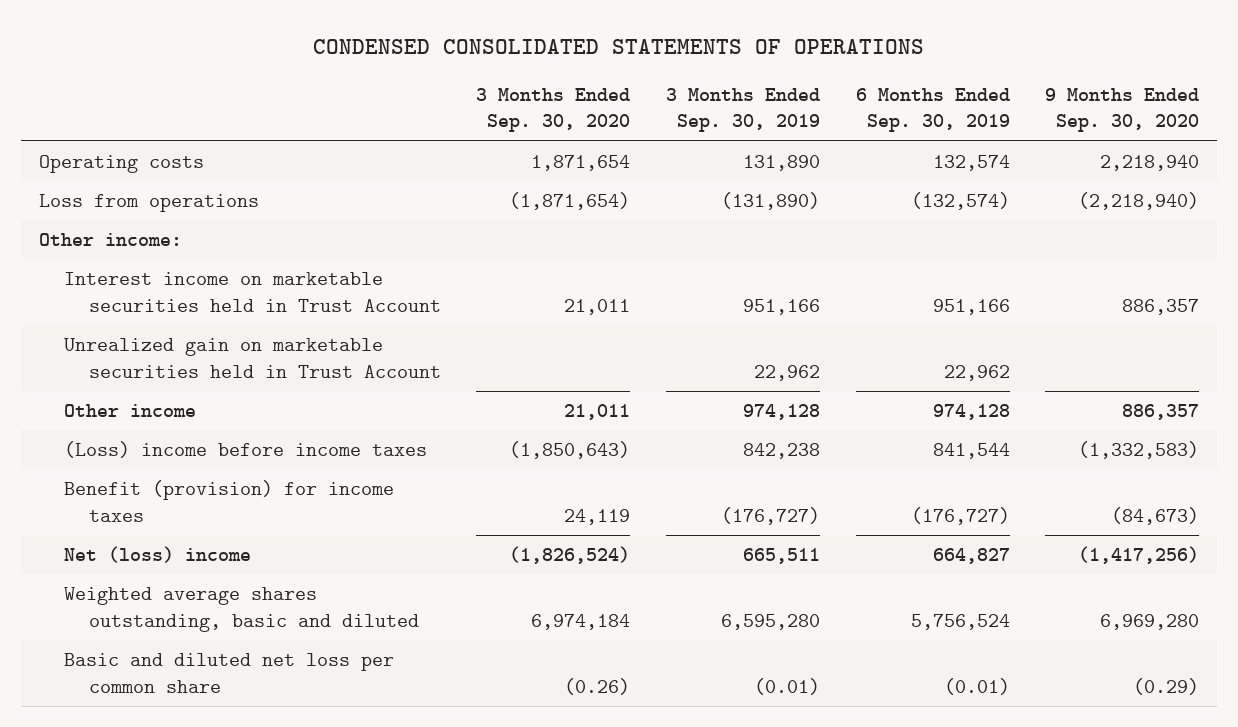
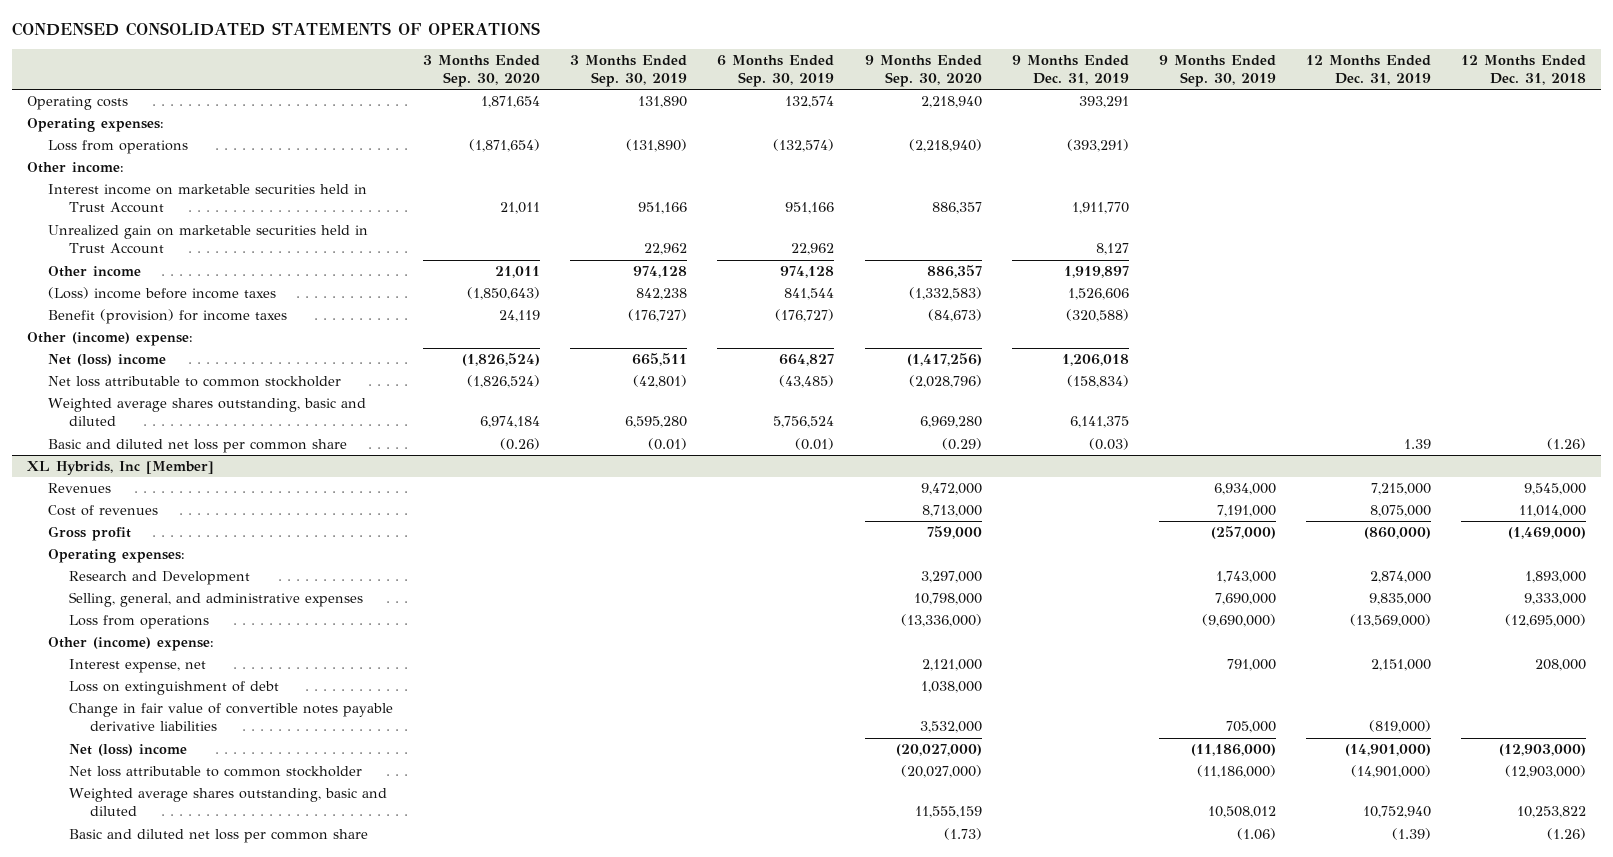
none -> [1011,54,1129,86] 9 Months Ended Dec. 31, 2019
none -> [1158,54,1276,88] 9 Months Ended Sep. 30, 2019
none -> [1305,54,1431,86] 12 Months Ended Dec. 31, 2019
none -> [1460,54,1586,86] 12 Months Ended Dec. 31, 2018
none -> [27,118,165,133] Operating expenses:
none -> [27,332,194,347] Other (income) expense:
none -> [48,376,342,388] Net loss attributable to common stockholder
none -> [27,461,215,476] XL Hybrids, Inc [Member]
none -> [48,483,112,494] Revenues
none -> [48,505,159,517] Cost of revenues
none -> [48,526,132,542] Gross profit
none -> [48,549,186,564] Operating expenses:
none -> [69,571,251,586] Research and Development
none -> [69,592,364,608] Selling, general, and administrative expenses
none -> [69,615,210,630] Loss from operations
none -> [48,637,215,652] Other (income) expense:
none -> [69,659,207,674] Interest expense, net
none -> [69,681,280,696] Loss on extinguishment of debt
none -> [69,703,394,732] Change in fair value of convertible notes payable derivative liabilities
none -> [69,744,188,757] Net (loss) income
none -> [69,766,363,778] Net loss attributable to common stockholder
none -> [69,788,388,817] Weighted average shares outstanding, basic and diluted
none -> [69,829,369,844] Basic and diluted net loss per common share

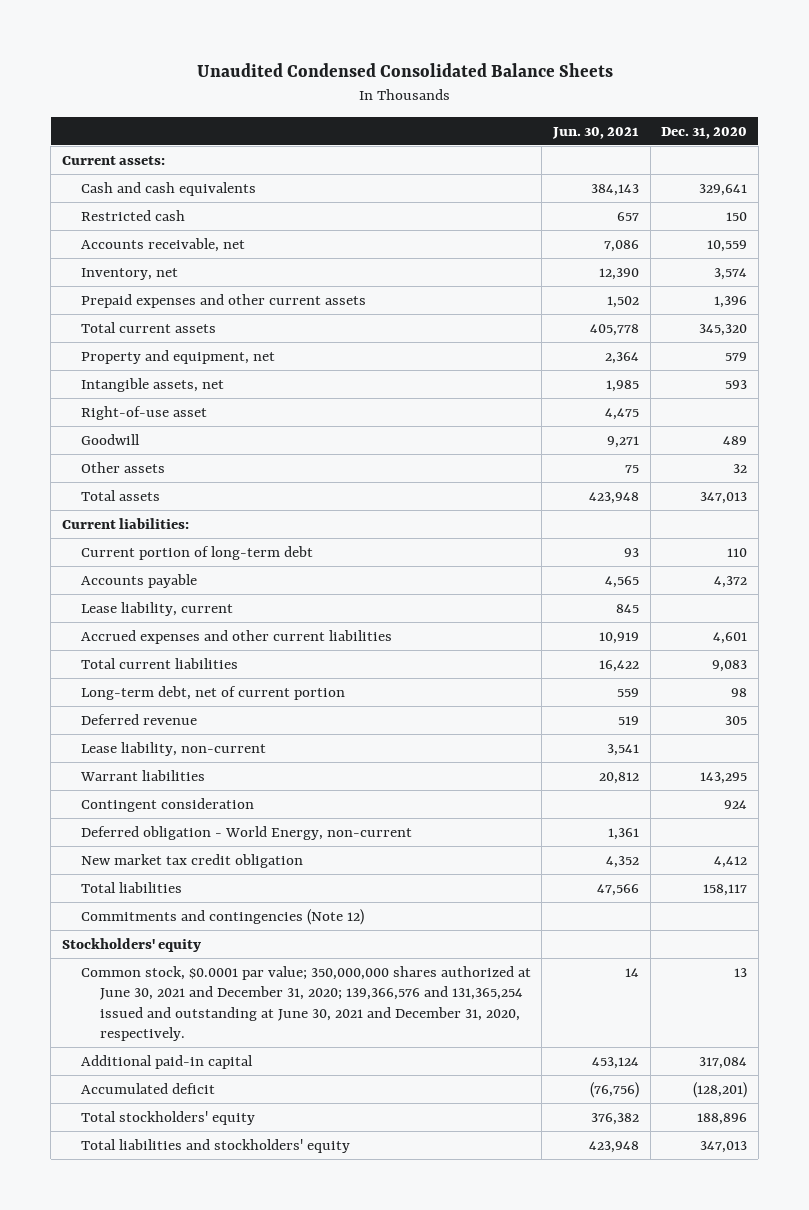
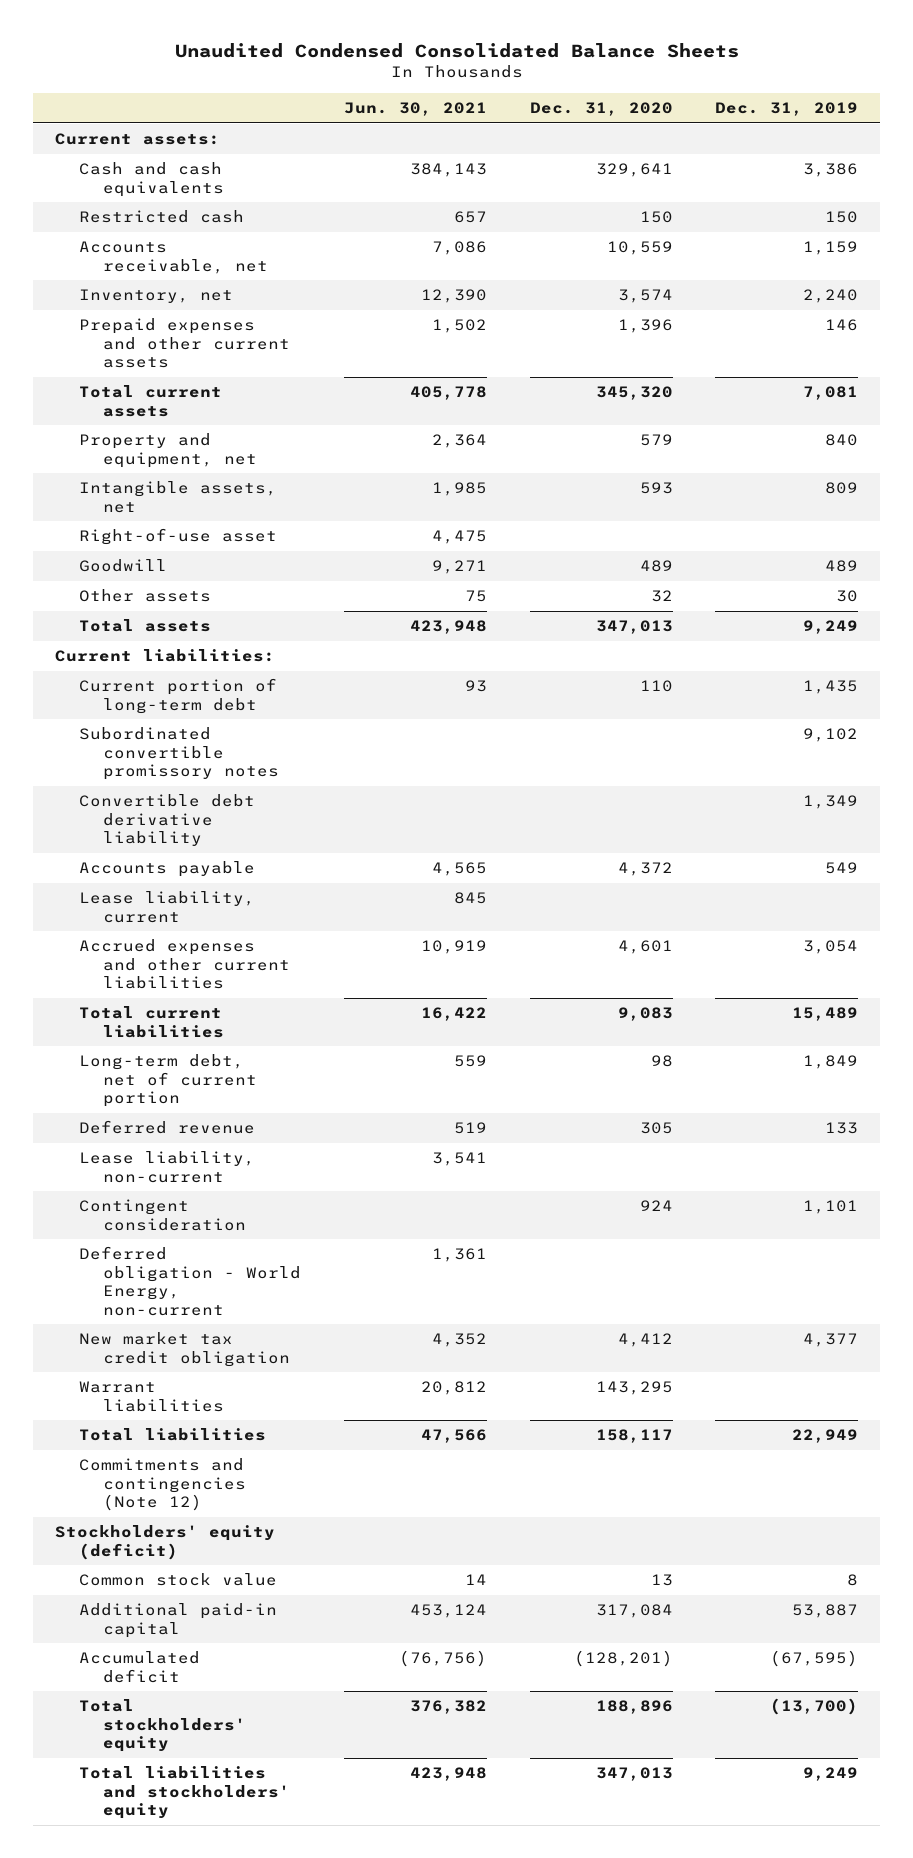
none -> [715,101,859,116] Dec. 31, 2019
none -> [78,727,279,781] Subordinated convertible promissory notes
none -> [78,794,255,847] Convertible debt derivative liability
[79,769,205,781] Warrant liabilities -> [78,1381,224,1412] Warrant liabilities
[61,937,201,952] Stockholders' equity -> [54,1525,275,1560] Stockholders' equity (deficit)
[80,965,531,1042] Common stock, $0.0001 par value; 350,000,000 shares authorized at June 30, 2021 and December 31, 2020; 139,366,576 and 131,365,254 issued and outstanding at June 30, 2021 and December 31, 2020, respectively. -> [78,1573,277,1587] Common stock value

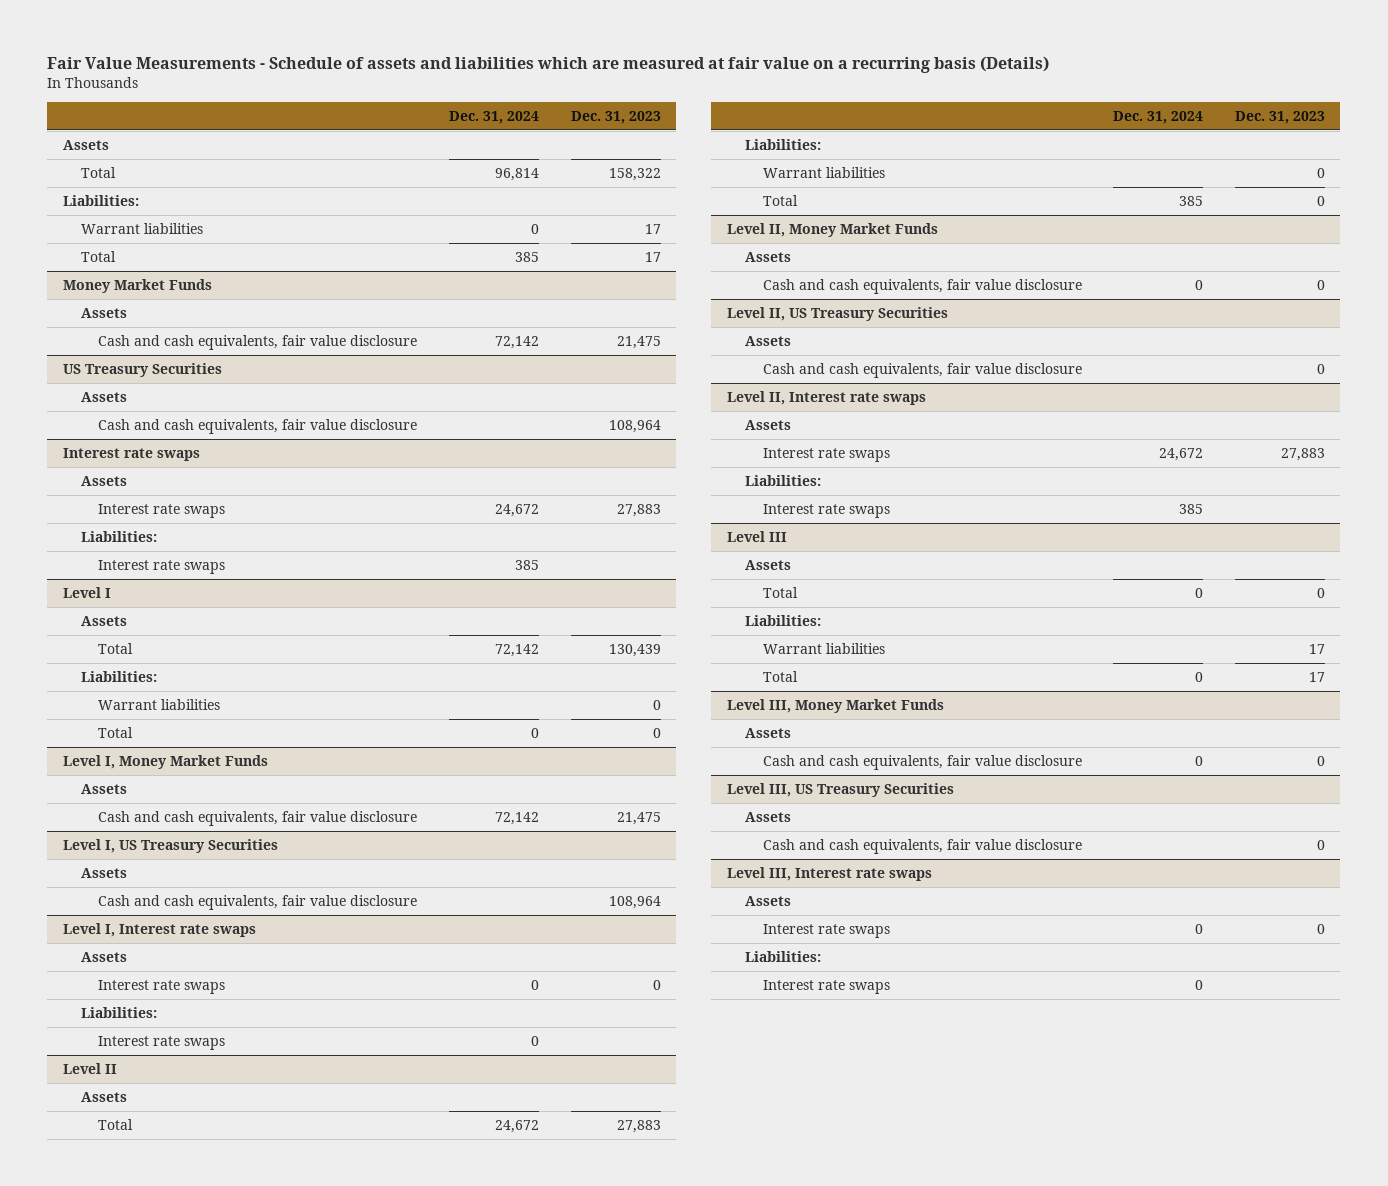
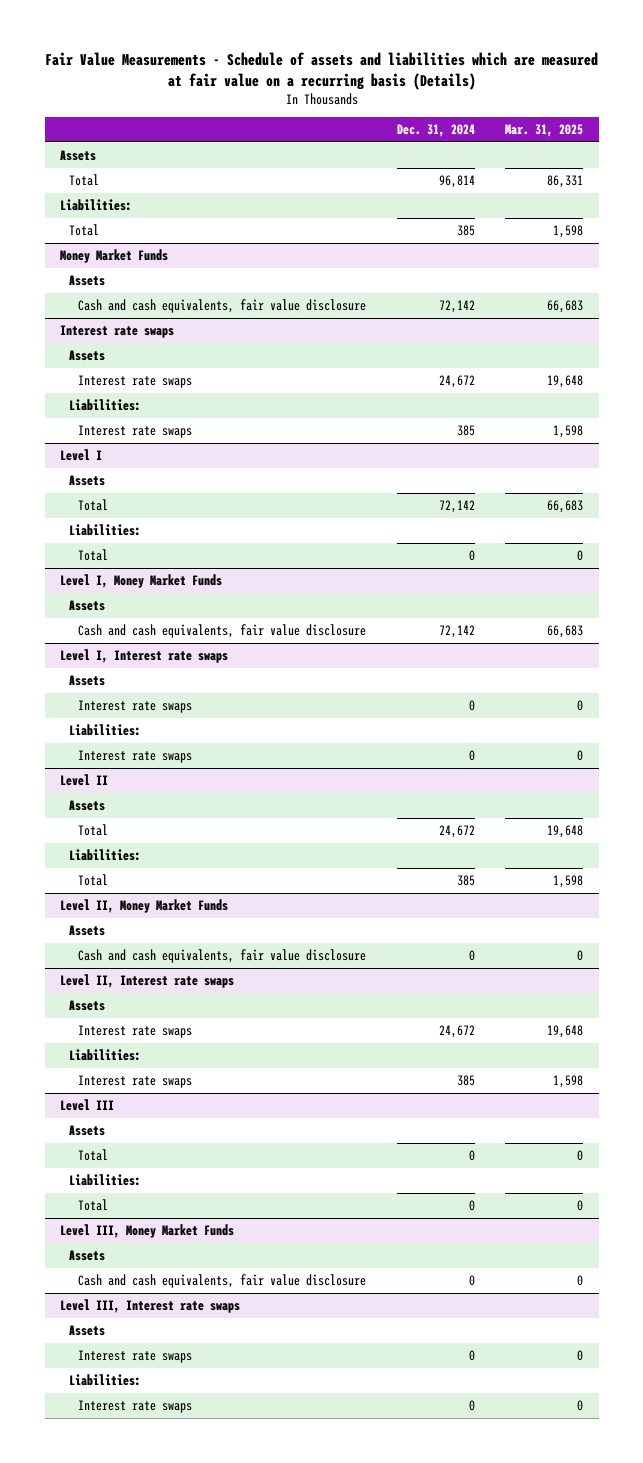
[570,110,661,124] Dec. 31, 2023 -> none
none -> [505,124,584,138] Mar. 31, 2025
[80,223,203,235] Warrant liabilities -> none
[63,363,223,378] US Treasury Securities -> none
[80,392,127,403] Assets -> none
[98,419,418,435] Cash and cash equivalents, fair value disclosure -> none
[98,699,221,711] Warrant liabilities -> none
[63,839,279,854] Level I, US Treasury Securities -> none
[80,868,127,879] Assets -> none
[98,895,418,911] Cash and cash equivalents, fair value disclosure -> none
[762,167,885,179] Warrant liabilities -> none
[727,307,949,322] Level II, US Treasury Securities -> none
[744,336,791,347] Assets -> none
[762,363,1082,379] Cash and cash equivalents, fair value disclosure -> none
[762,643,885,655] Warrant liabilities -> none
[727,783,955,798] Level III, US Treasury Securities -> none
[744,812,791,823] Assets -> none
[762,839,1082,855] Cash and cash equivalents, fair value disclosure -> none

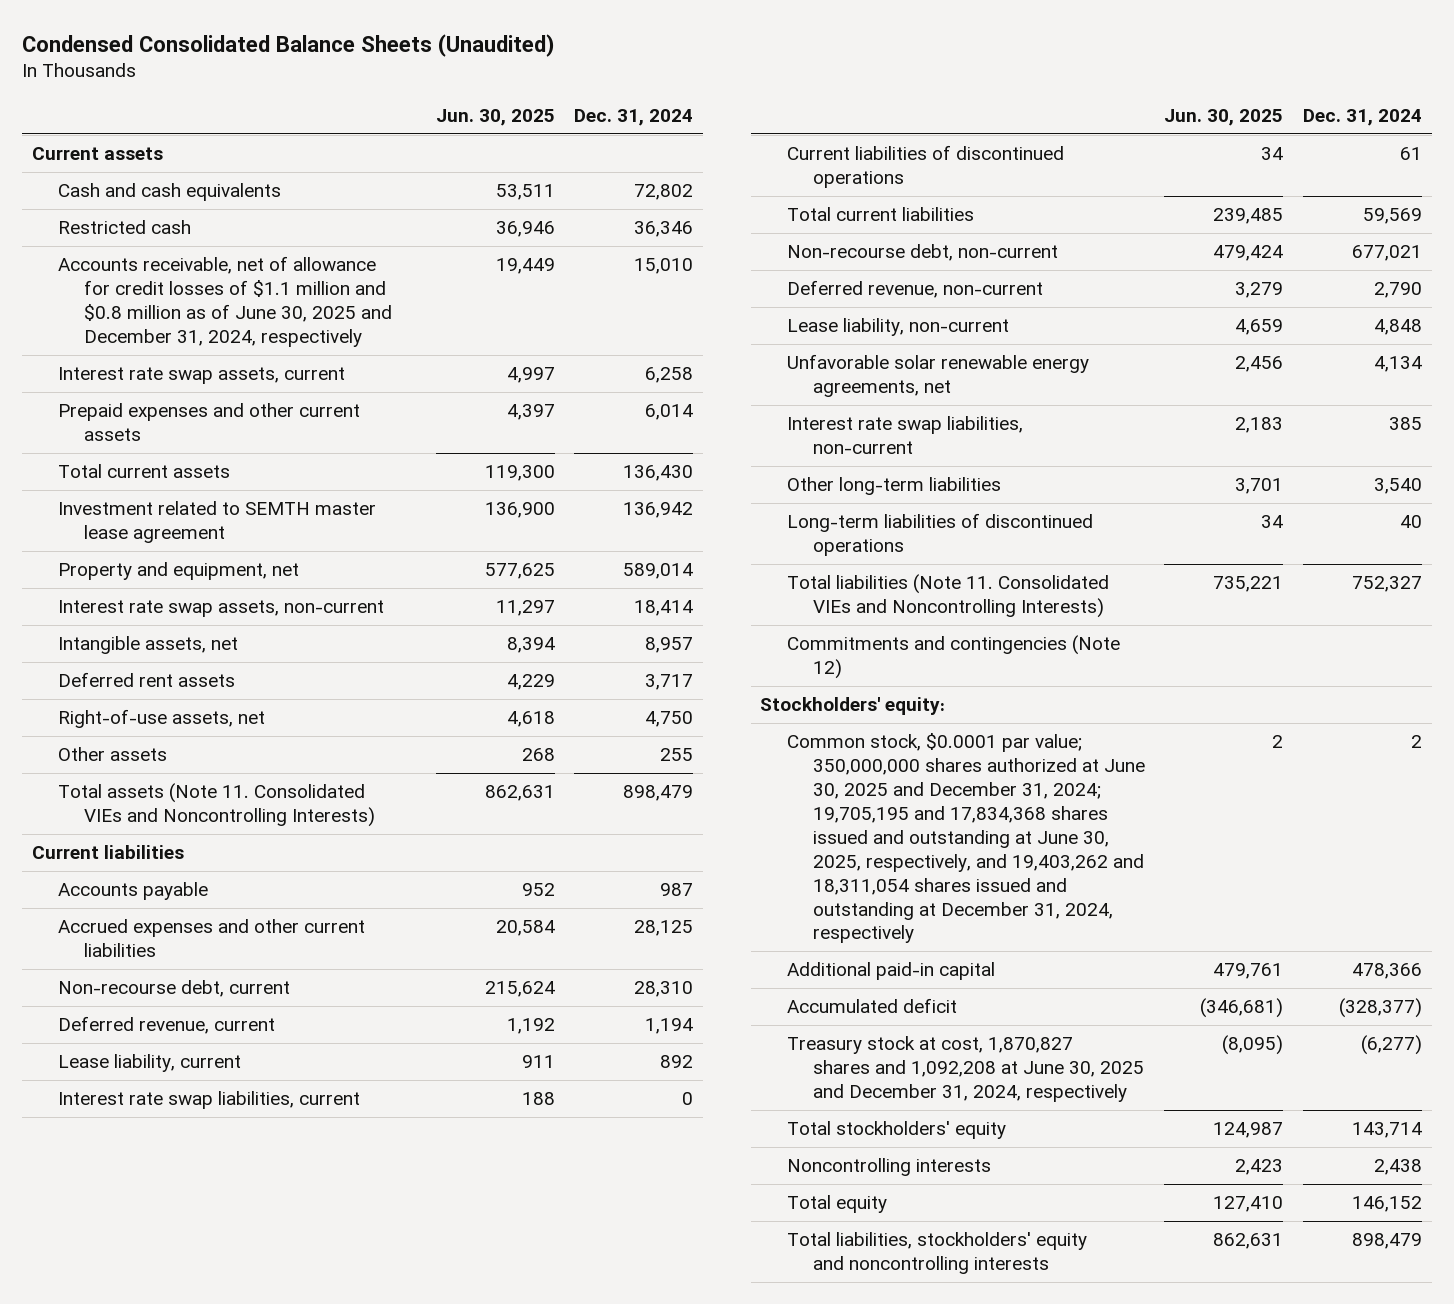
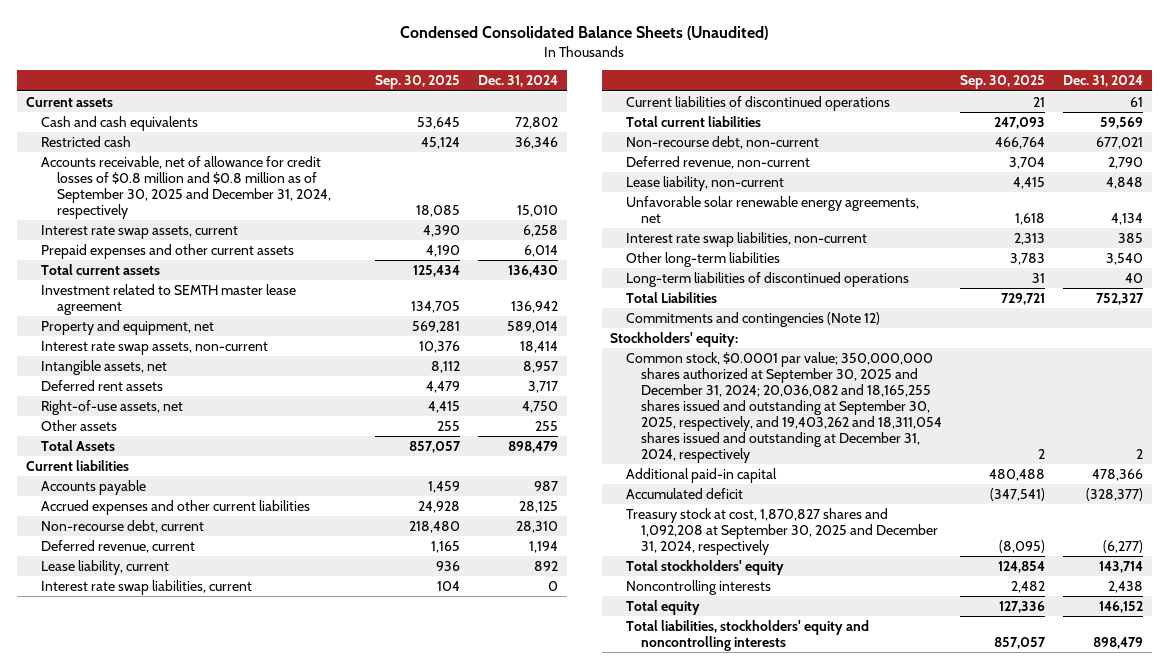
[435,108,555,126] Jun. 30, 2025 -> none
none -> [375,75,461,90] Sep. 30, 2025
[58,256,393,348] Accounts receivable, net of allowance for credit losses of $1.1 million and $0.8 million as of June 30, 2025 and December 31, 2024, respectively -> [41,156,331,220] Accounts receivable, net of allowance for credit losses of $0.8 million and $0.8 million as of September 30, 2025 and December 31, 2024, respectively
[58,783,376,828] Total assets (Note 11. Consolidated VIEs and Noncontrolling Interests) -> [41,440,116,452] Total Assets
[786,574,1109,619] Total liabilities (Note 11. Consolidated VIEs and Noncontrolling Interests) -> [625,292,717,304] Total Liabilities
[786,733,1145,944] Common stock, $0.0001 par value; 350,000,000 shares authorized at June 30, 2025 and December 31, 2024; 19,705,195 and 17,834,368 shares issued and outstanding at June 30, 2025, respectively, and 19,403,262 and 18,311,054 shares issued and outstanding at December 31, 2024, respectively -> [625,352,943,464] Common stock, $0.0001 par value; 350,000,000 shares authorized at September 30, 2025 and December 31, 2024; 20,036,082 and 18,165,255 shares issued and outstanding at September 30, 2025, respectively, and 19,403,262 and 18,311,054 shares issued and outstanding at December 31, 2024, respectively
[786,1036,1144,1103] Treasury stock at cost, 1,870,827 shares and 1,092,208 at June 30, 2025 and December 31, 2024, respectively -> [625,508,939,556] Treasury stock at cost, 1,870,827 shares and 1,092,208 at September 30, 2025 and December 31, 2024, respectively

